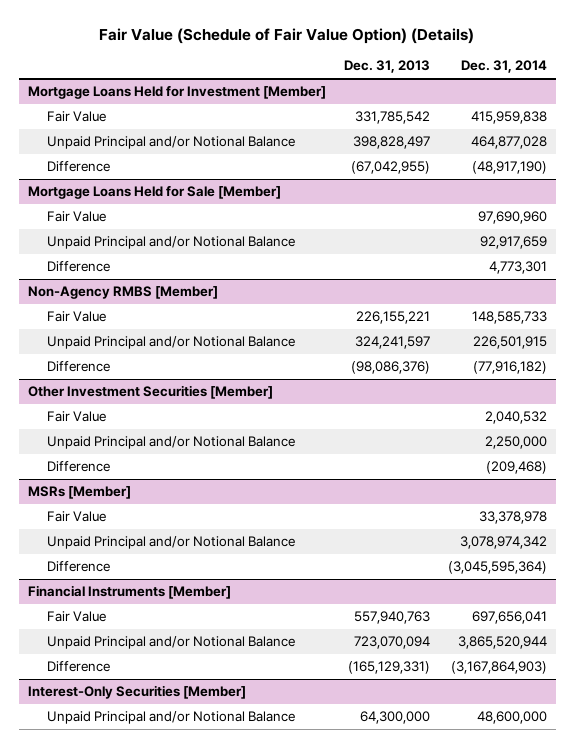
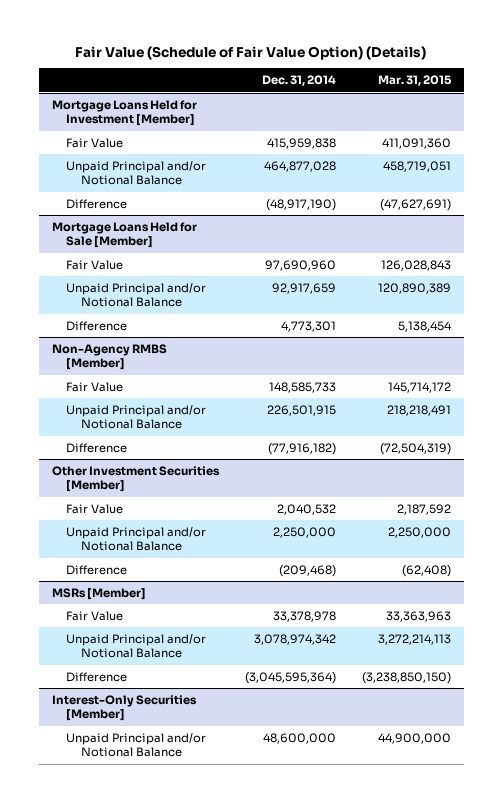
[343,60,430,74] Dec. 31, 2013 -> none
none -> [378,75,453,87] Mar. 31, 2015
[27,585,231,600] Financial Instruments [Member] -> none
[47,611,107,623] Fair Value -> none
[47,636,296,650] Unpaid Principal and/or Notional Balance -> none
[47,661,111,673] Difference -> none

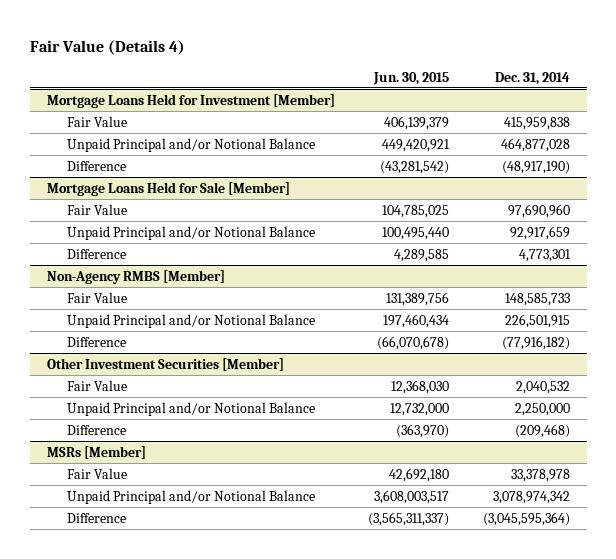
[75,45,427,60] Fair Value (Schedule of Fair Value Option) (Details) -> [29,39,185,55] Fair Value (Details 4)
[378,75,453,87] Mar. 31, 2015 -> none
none -> [373,71,450,85] Jun. 30, 2015
[51,694,197,722] Interest-Only Securities [Member] -> none
[66,732,207,758] Unpaid Principal and/or Notional Balance -> none

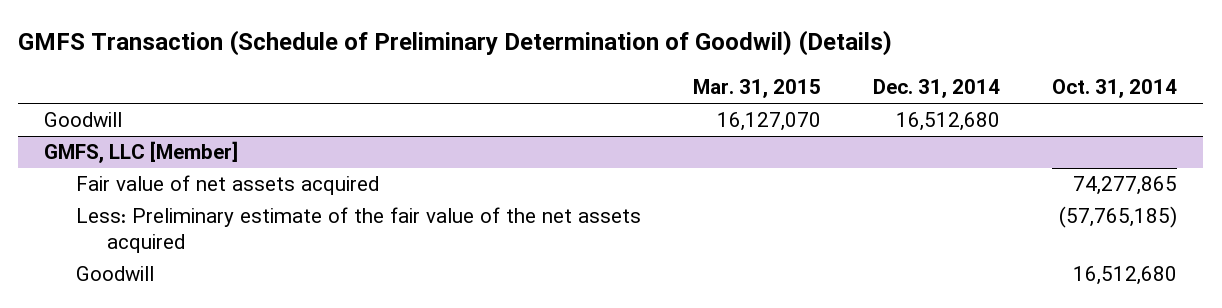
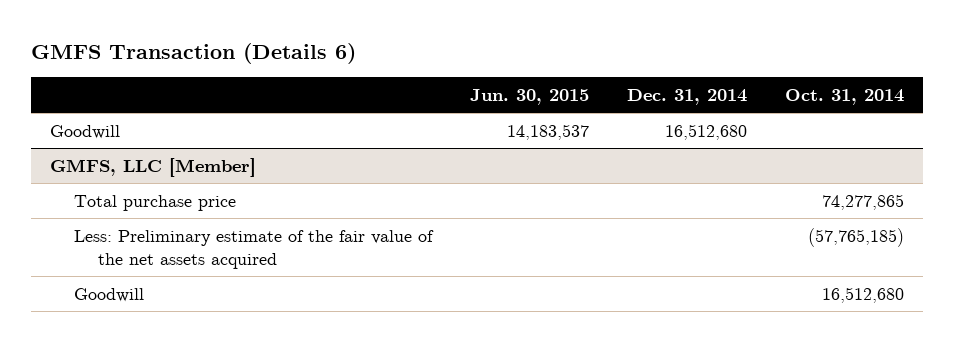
[18,30,893,57] GMFS Transaction (Schedule of Preliminary Determination of Goodwil) (Details) -> [31,43,357,65] GMFS Transaction (Details 6)
[692,79,821,99] Mar. 31, 2015 -> none
none -> [469,89,589,106] Jun. 30, 2015
[75,175,379,196] Fair value of net assets acquired -> [74,194,237,211] Total purchase price

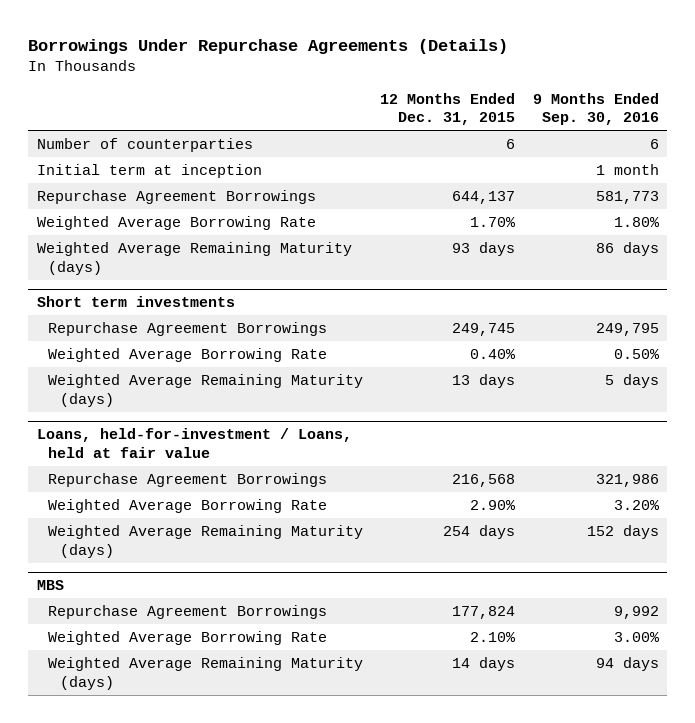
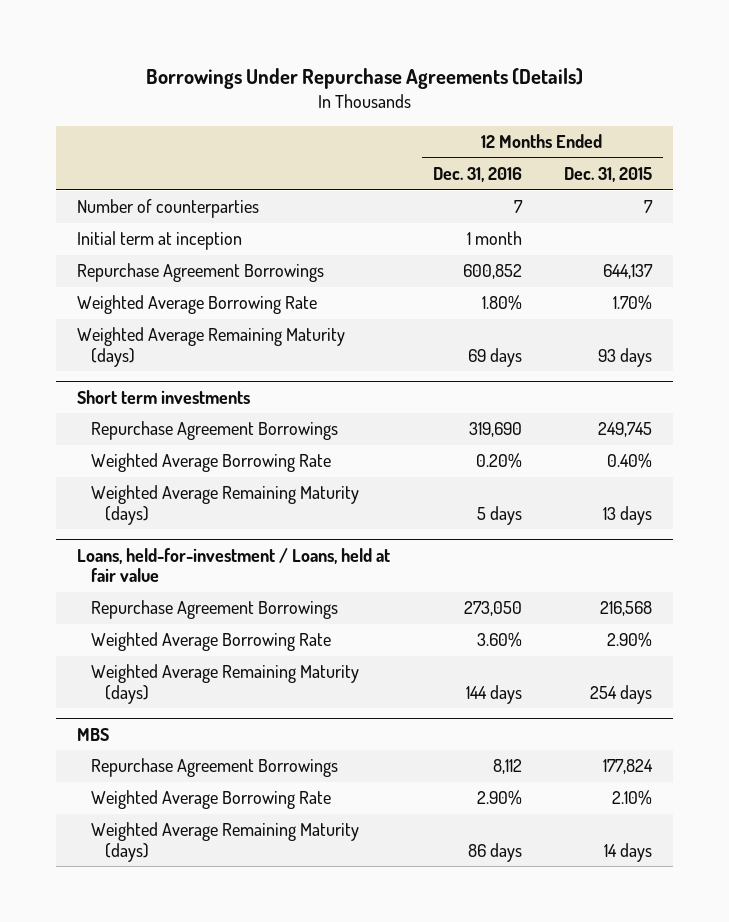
[532,92,659,126] 9 Months Ended Sep. 30, 2016 -> none
none -> [432,167,522,183] Dec. 31, 2016
[506,138,516,149] 6 -> [644,200,654,214] 7

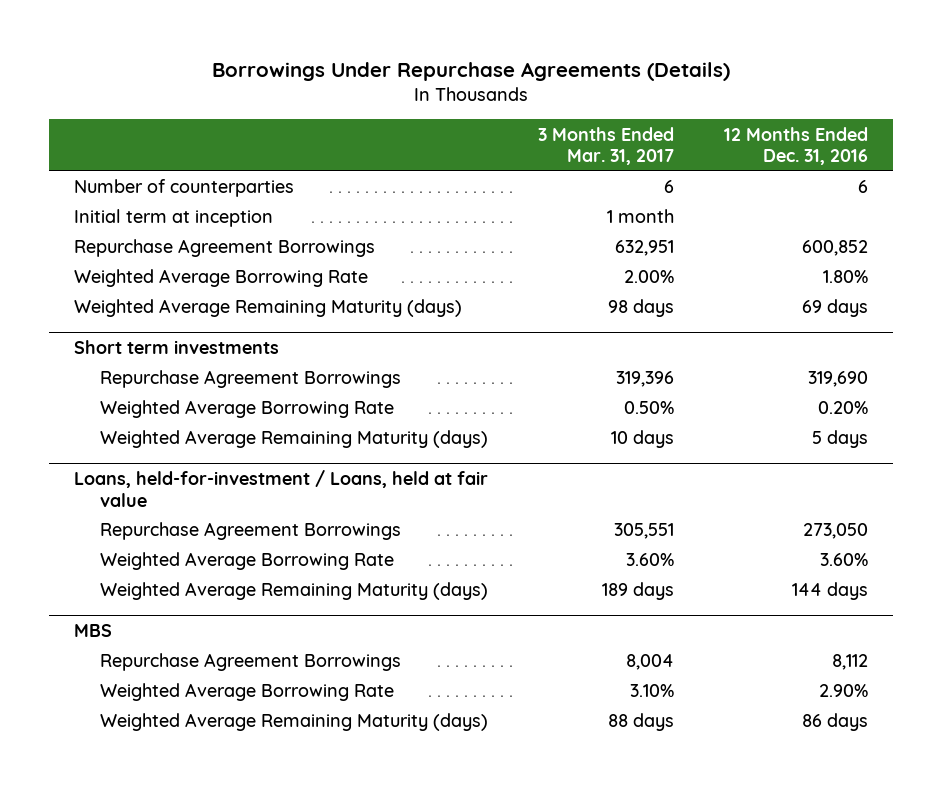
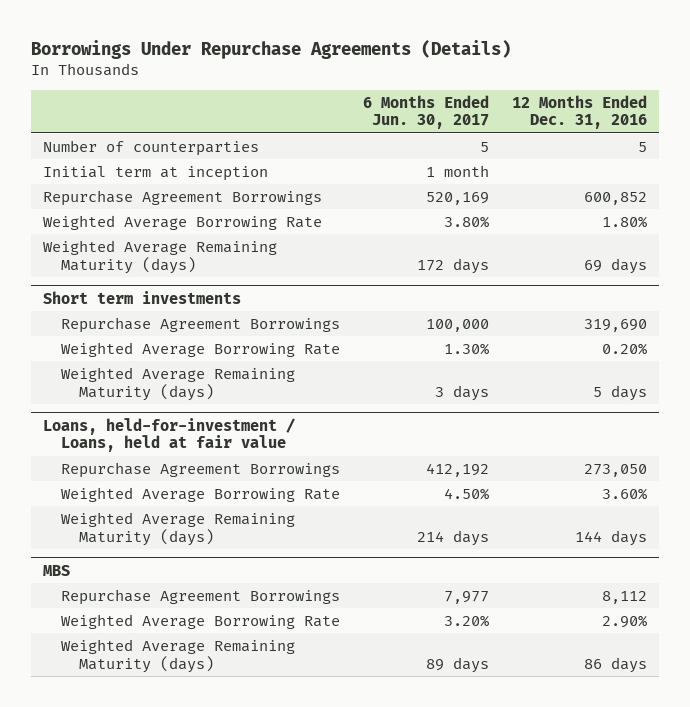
[537,126,674,166] 3 Months Ended Mar. 31, 2017 -> none
none -> [362,94,489,130] 6 Months Ended Jun. 30, 2017
[857,180,868,194] 6 -> [638,141,648,152] 5

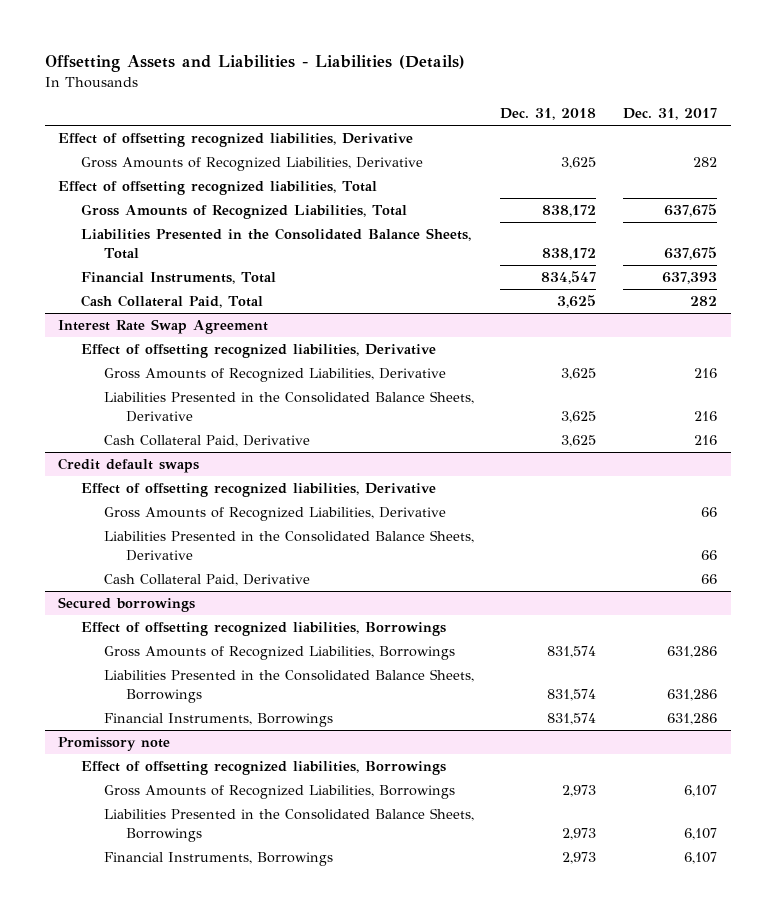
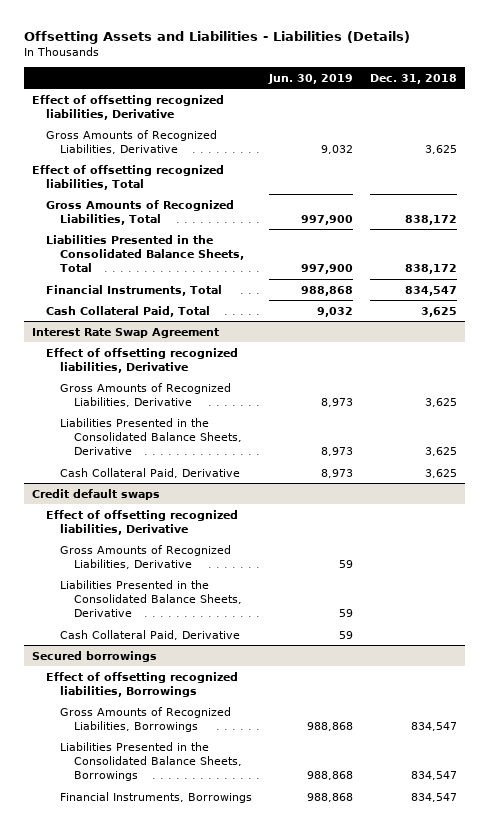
[623,108,718,121] Dec. 31, 2017 -> none
none -> [267,73,353,84] Jun. 30, 2019
[58,737,171,752] Promissory note -> none
[80,761,446,776] Effect of offsetting recognized liabilities, Borrowings -> none
[103,785,455,800] Gross Amounts of Recognized Liabilities, Borrowings -> none
[103,808,474,842] Liabilities Presented in the Consolidated Balance Sheets, Borrowings -> none
[103,852,333,867] Financial Instruments, Borrowings -> none
[547,646,597,659] 831,574 -> [410,721,457,731] 834,547
[547,688,597,701] 831,574 -> [410,771,457,781] 834,547
[547,713,597,726] 831,574 -> [410,792,457,802] 834,547

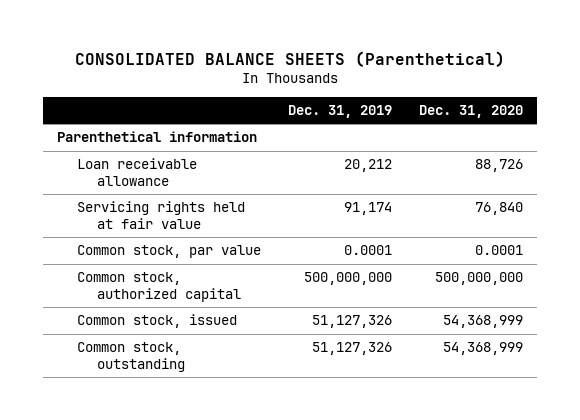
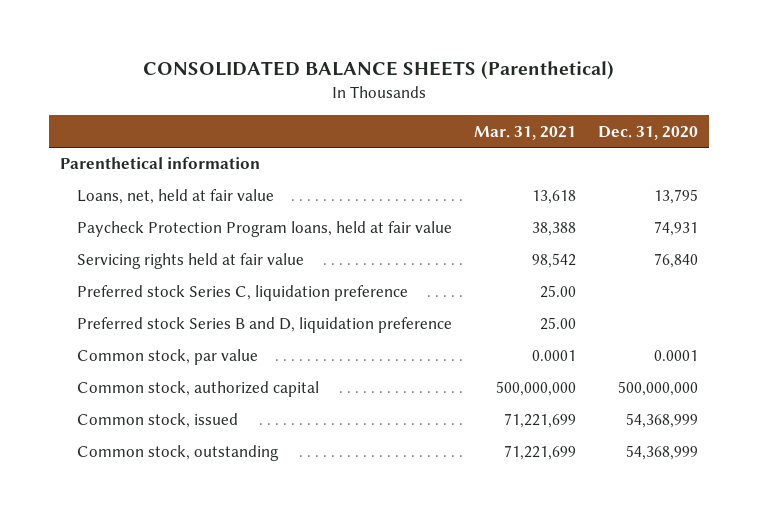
[288,105,393,119] Dec. 31, 2019 -> none
none -> [474,125,577,140] Mar. 31, 2021
[76,158,197,186] Loan receivable allowance -> none
none -> [77,189,275,205] Loans, net, held at fair value
none -> [77,221,453,238] Paycheck Protection Program loans, held at fair value
none -> [77,285,409,302] Preferred stock Series C, liquidation preference
none -> [77,317,453,334] Preferred stock Series B and D, liquidation preference

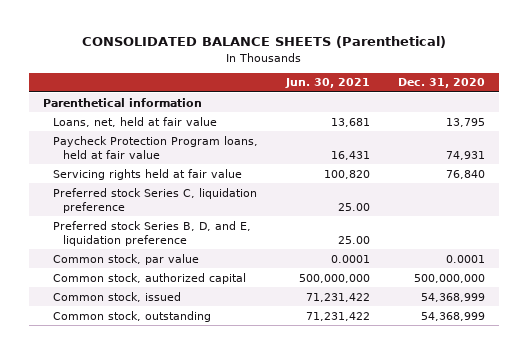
[474,125,577,140] Mar. 31, 2021 -> none
none -> [285,78,371,89] Jun. 30, 2021
[77,317,453,334] Preferred stock Series B and D, liquidation preference -> [53,220,252,246] Preferred stock Series B, D, and E, liquidation preference

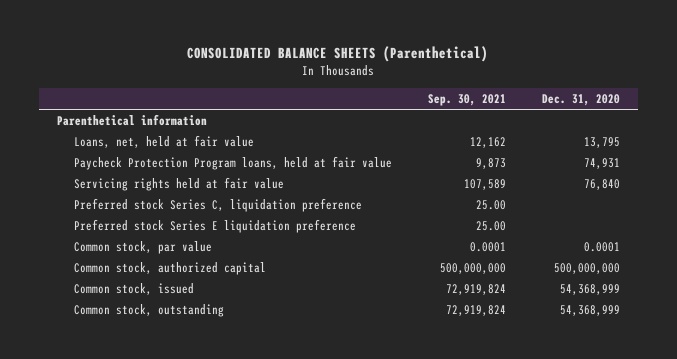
[285,78,371,89] Jun. 30, 2021 -> none
none -> [428,93,507,106] Sep. 30, 2021
[53,220,252,246] Preferred stock Series B, D, and E, liquidation preference -> [74,219,357,234] Preferred stock Series E liquidation preference

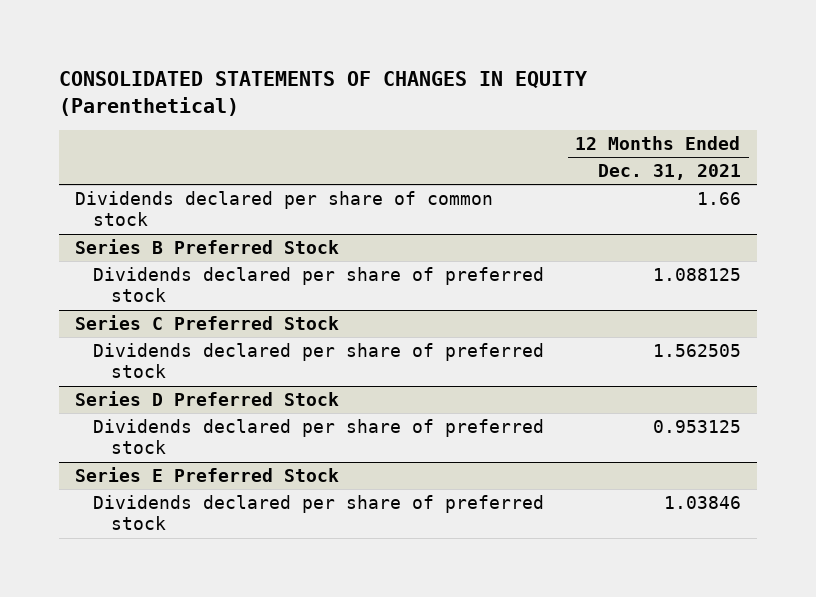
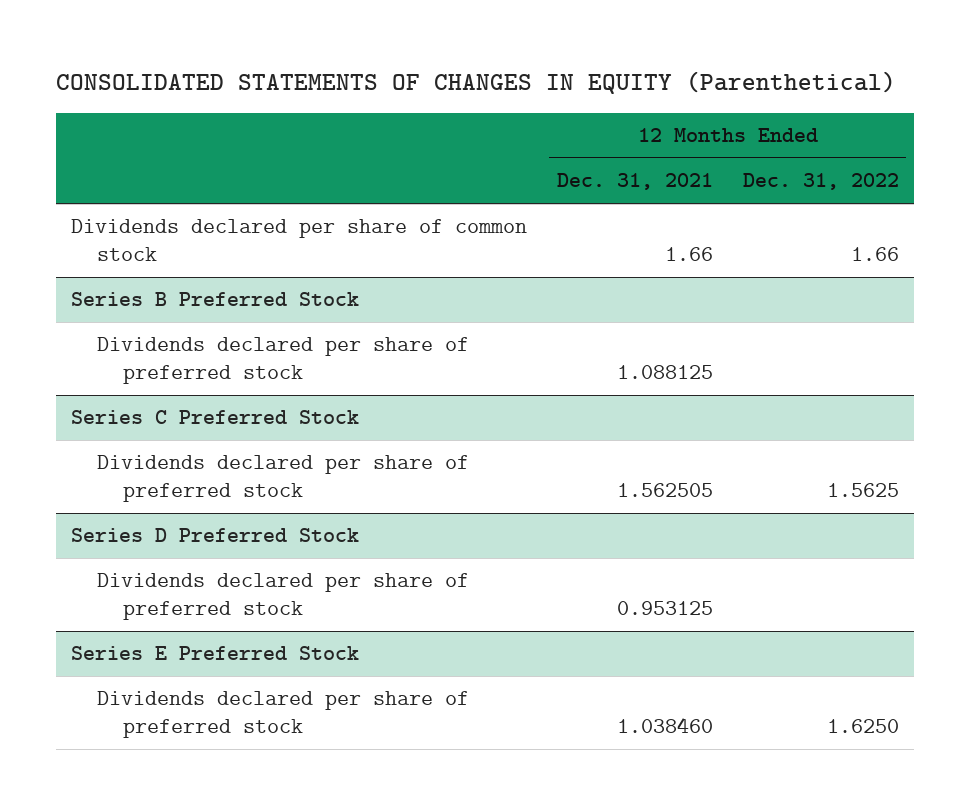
none -> [742,173,899,191] Dec. 31, 2022
[663,495,741,509] 1.03846 -> [616,717,713,734] 1.038460

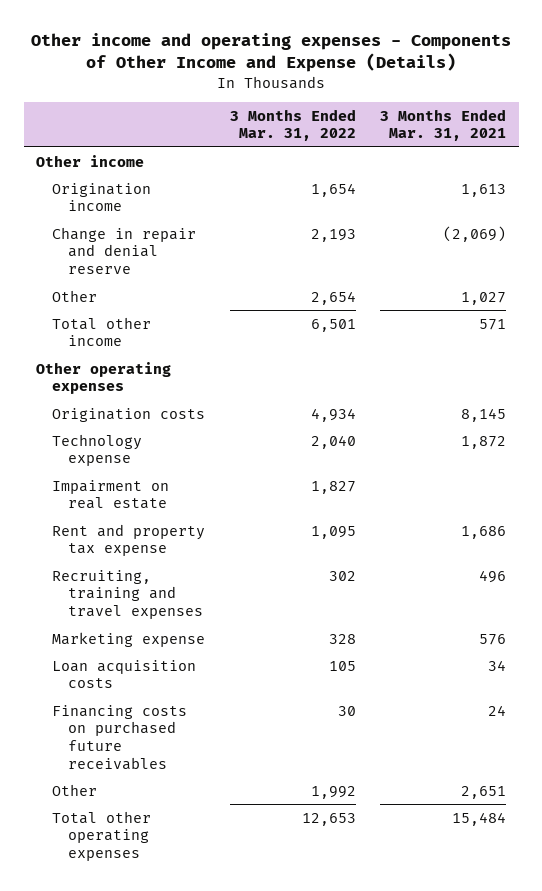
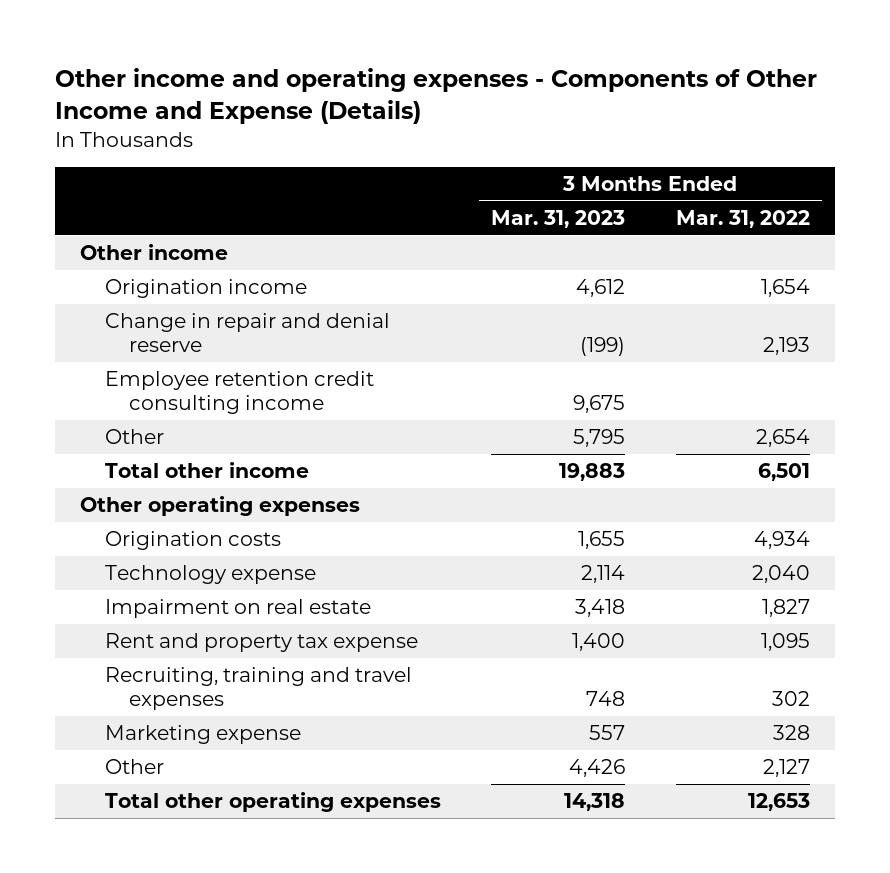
[380,108,507,142] 3 Months Ended Mar. 31, 2021 -> none
none -> [491,210,626,229] Mar. 31, 2023
none -> [104,371,374,415] Employee retention credit consulting income
[51,659,196,689] Loan acquisition costs -> none
[51,704,187,770] Financing costs on purchased future receivables -> none
[310,785,356,799] 1,992 -> [762,759,810,778] 2,127

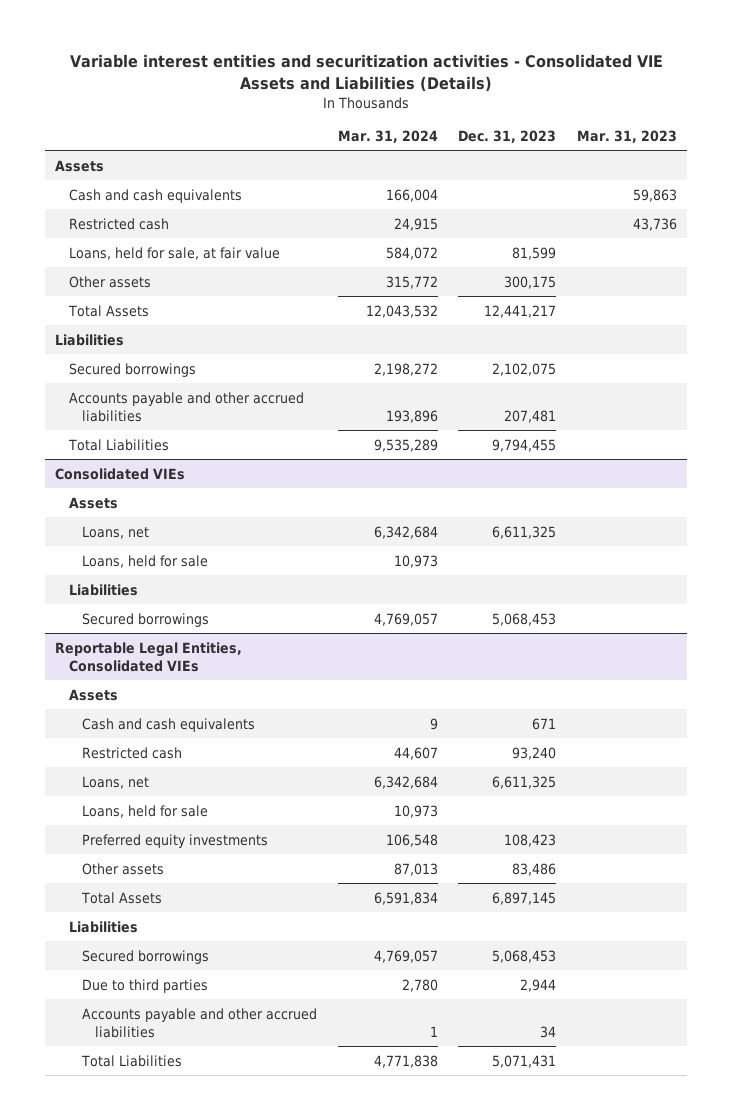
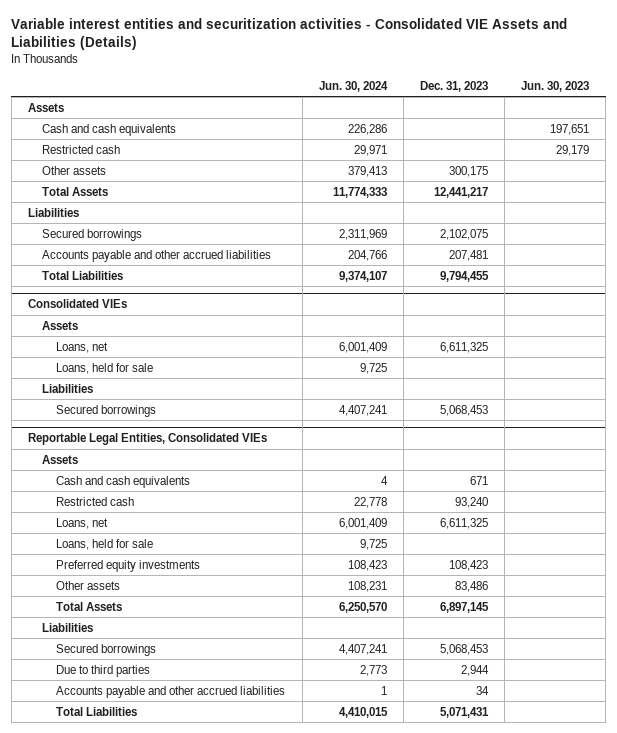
[337,130,438,144] Mar. 31, 2024 -> none
[577,130,678,144] Mar. 31, 2023 -> none
none -> [318,80,388,92] Jun. 30, 2024
none -> [521,80,590,92] Jun. 30, 2023
[68,246,280,260] Loans, held for sale, at fair value -> none

